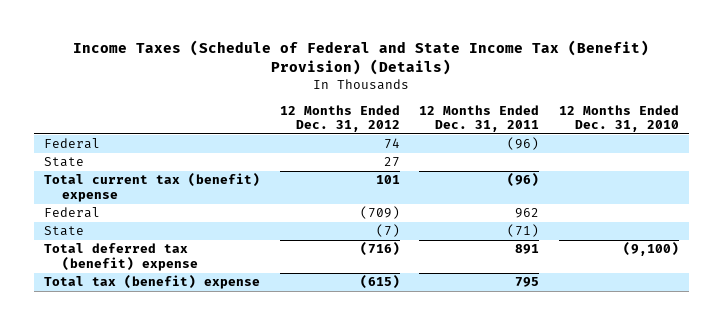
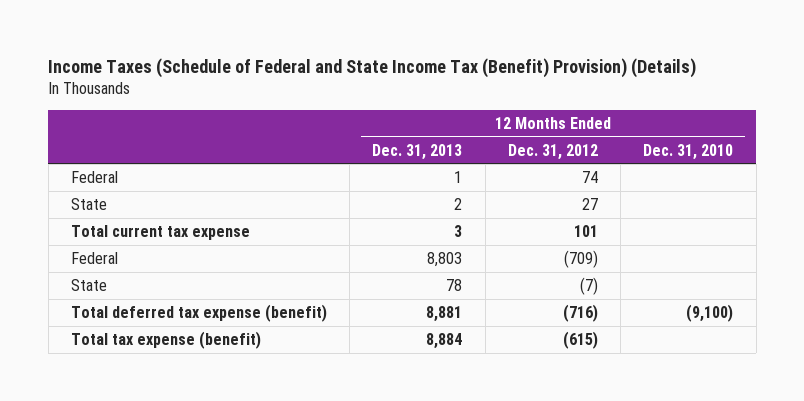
[419,104,540,133] 12 Months Ended Dec. 31, 2011 -> none
none -> [372,143,463,160] Dec. 31, 2013
[43,173,260,202] Total current tax (benefit) expense -> [70,224,250,240] Total current tax expense
[43,243,198,271] Total deferred tax (benefit) expense -> [70,303,327,322] Total deferred tax expense (benefit)
[43,275,260,290] Total tax (benefit) expense -> [70,330,261,349] Total tax expense (benefit)

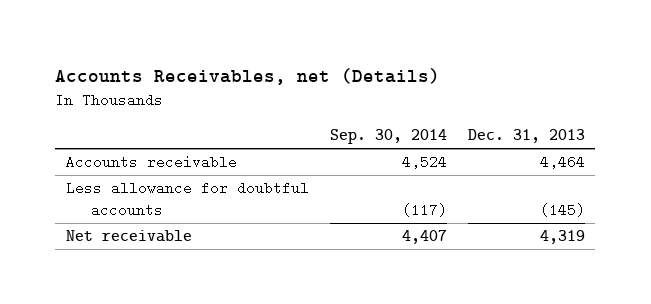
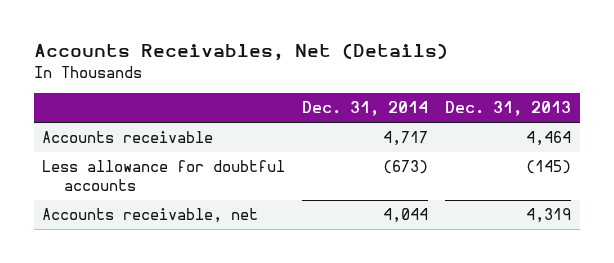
[55,67,441,85] Accounts Receivables, net (Details) -> [34,43,449,62] Accounts Receivables, Net (Details)
[329,129,447,145] Sep. 30, 2014 -> none
none -> [302,101,429,117] Dec. 31, 2014
[65,230,192,243] Net receivable -> [42,208,259,224] Accounts receivable, net

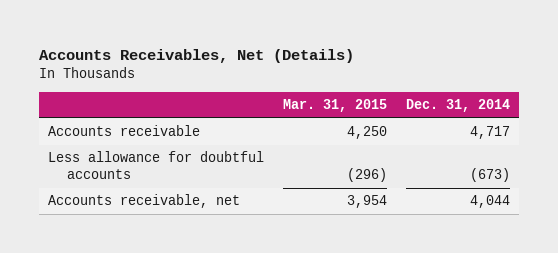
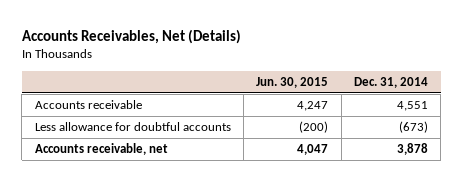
[283,99,388,113] Mar. 31, 2015 -> none
none -> [256,76,329,88] Jun. 30, 2015
[469,126,510,140] 4,717 -> [397,101,429,112] 4,551
[469,195,510,209] 4,044 -> [397,143,429,156] 3,878

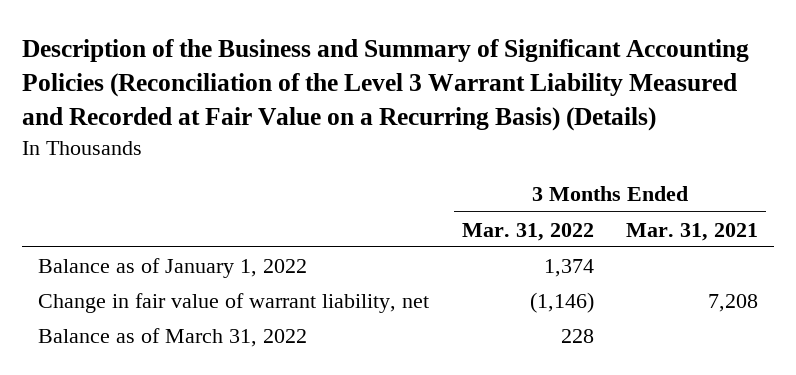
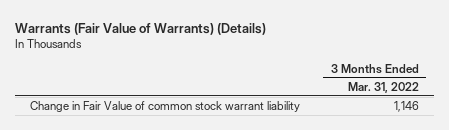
[22,38,750,131] Description of the Business and Summary of Significant Accounting Policies (Reconciliation of the Level 3 Warrant Liability Measured and Recorded at Fair Value on a Recurring Basis) (Details) -> [15,23,267,36] Warrants (Fair Value of Warrants) (Details)
[625,222,758,241] Mar. 31, 2021 -> none
[38,257,308,278] Balance as of January 1, 2022 -> none
[38,327,308,347] Balance as of March 31, 2022 -> none
[38,292,430,313] Change in fair value of warrant liability, net -> [30,101,301,113] Change in Fair Value of common stock warrant liability
[529,291,594,313] (1,146) -> [393,101,419,113] 1,146

